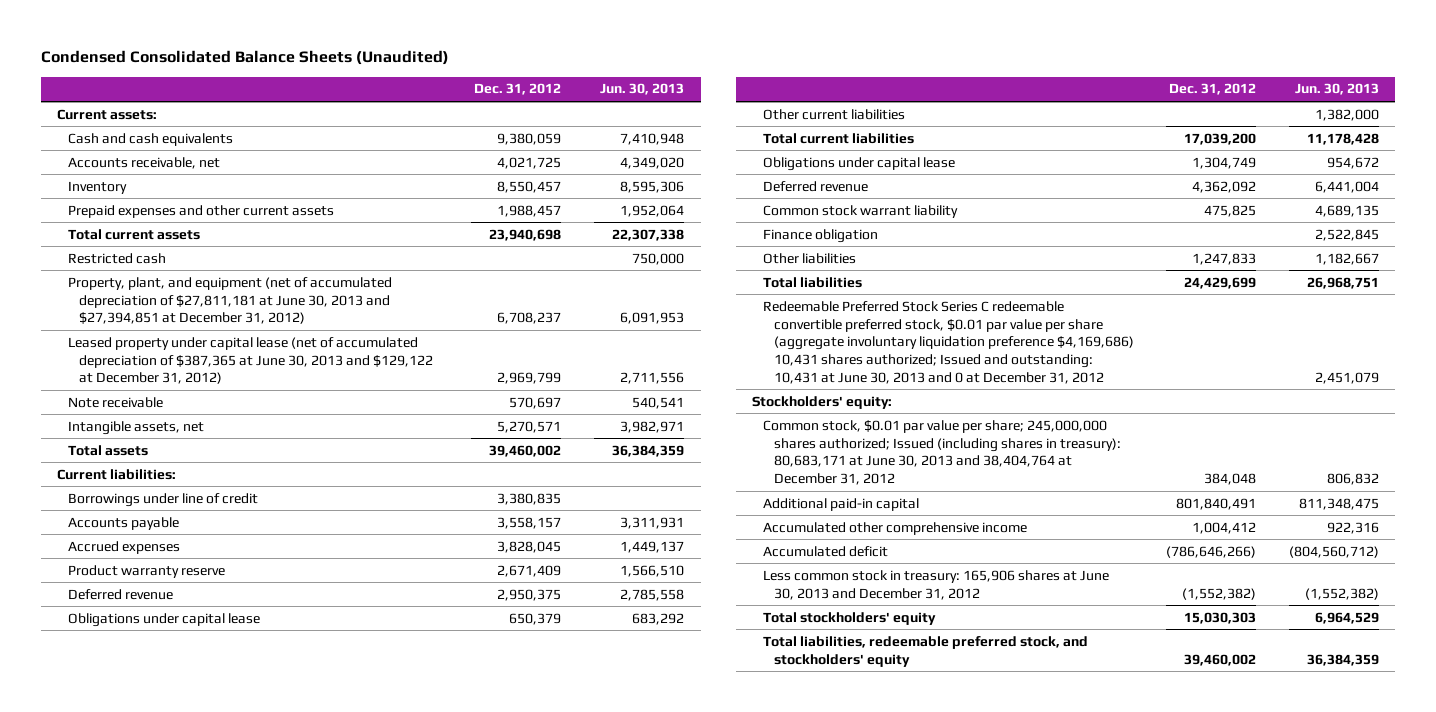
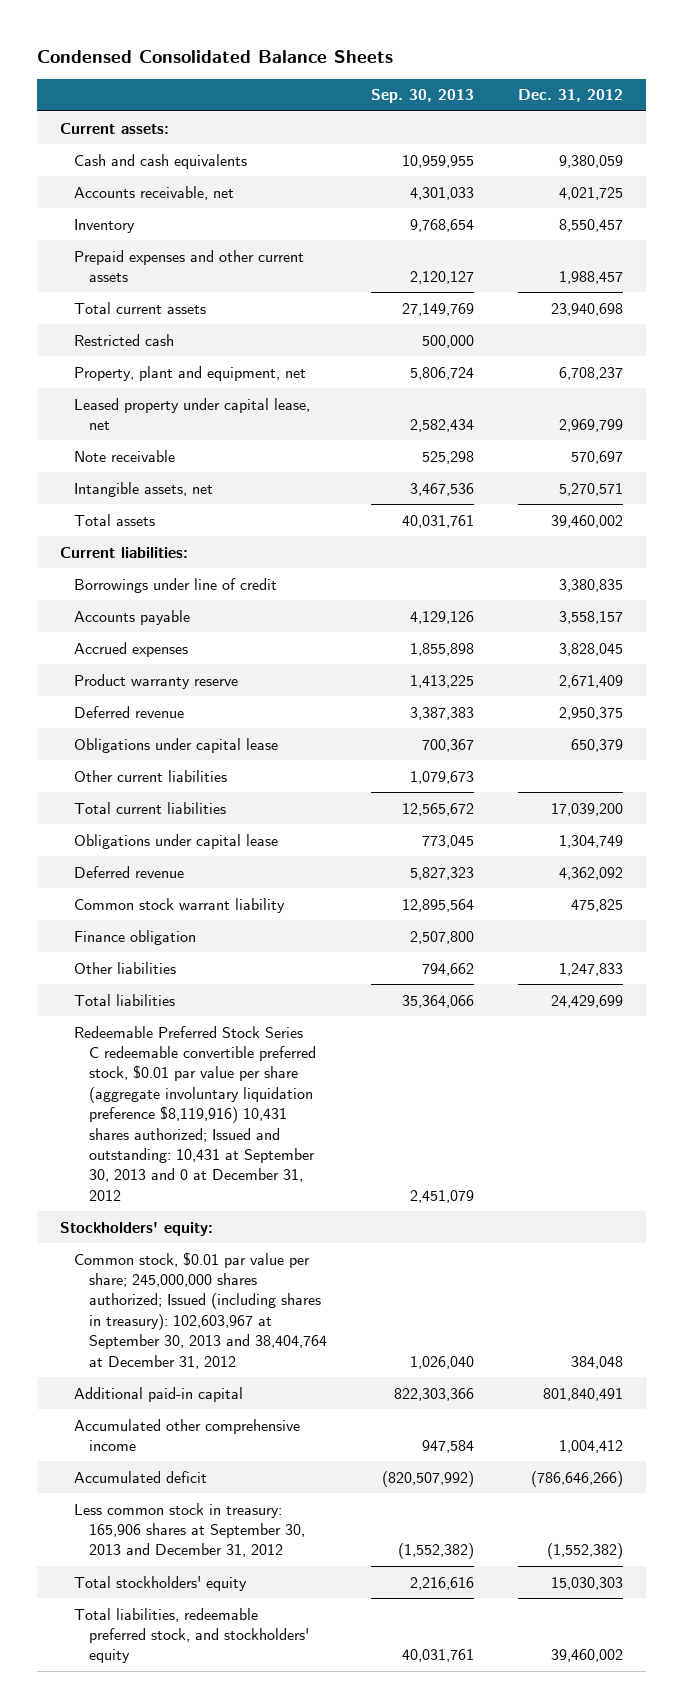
[40,50,449,66] Condensed Consolidated Balance Sheets (Unaudited) -> [37,49,394,63] Condensed Consolidated Balance Sheets
[600,83,685,96] Jun. 30, 2013 -> none
none -> [371,89,475,104] Sep. 30, 2013
[67,276,392,325] Property, plant, and equipment (net of accumulated depreciation of $27,811,181 at June 30, 2013 and $27,394,851 at December 31, 2012) -> [74,365,307,381] Property, plant and equipment, net
[67,336,433,385] Leased property under capital lease (net of accumulated depreciation of $387,365 at June 30, 2013 and $129,122 at December 31, 2012) -> [74,397,311,430] Leased property under capital lease, net
[762,300,1134,384] Redeemable Preferred Stock Series C redeemable convertible preferred stock, $0.01 par value per share (aggregate involuntary liquidation preference $4,169,686) 10,431 shares authorized; Issued and outstanding: 10,431 at June 30, 2013 and 0 at December 31, 2012 -> [74,1025,317,1201] Redeemable Preferred Stock Series C redeemable convertible preferred stock, $0.01 par value per share (aggregate involuntary liquidation preference $8,119,916) 10,431 shares authorized; Issued and outstanding: 10,431 at September 30, 2013 and 0 at December 31, 2012
[762,419,1121,485] Common stock, $0.01 par value per share; 245,000,000 shares authorized; Issued (including shares in treasury): 80,683,171 at June 30, 2013 and 38,404,764 at December 31, 2012 -> [74,1251,328,1369] Common stock, $0.01 par value per share; 245,000,000 shares authorized; Issued (including shares in treasury): 102,603,967 at September 30, 2013 and 38,404,764 at December 31, 2012
[762,569,1109,600] Less common stock in treasury: 165,906 shares at June 30, 2013 and December 31, 2012 -> [74,1502,306,1558] Less common stock in treasury: 165,906 shares at September 30, 2013 and December 31, 2012

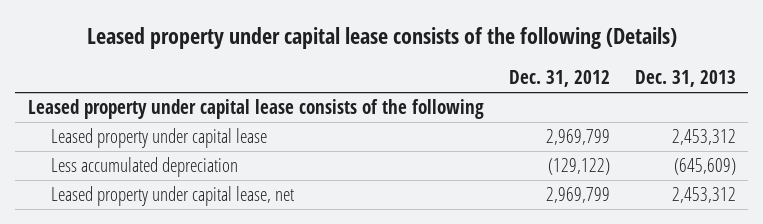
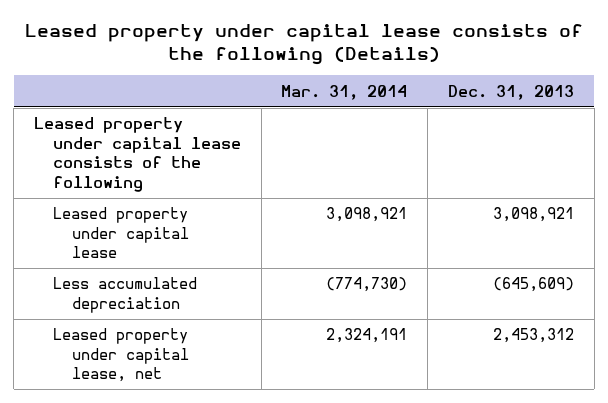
[508,70,610,88] Dec. 31, 2012 -> none
none -> [281,84,408,100] Mar. 31, 2014
[671,129,736,146] 2,453,312 -> [493,207,575,223] 3,098,921

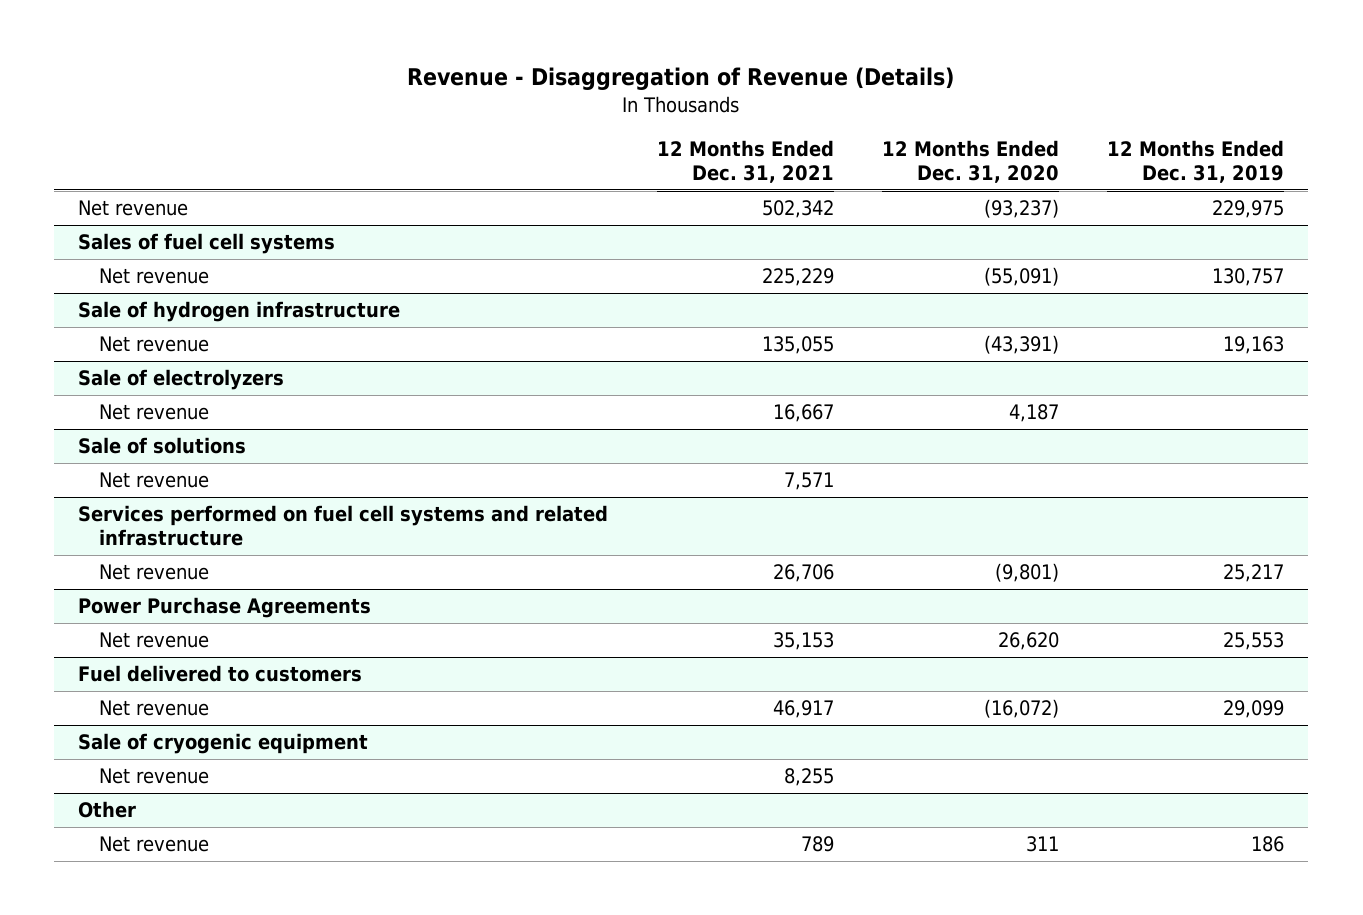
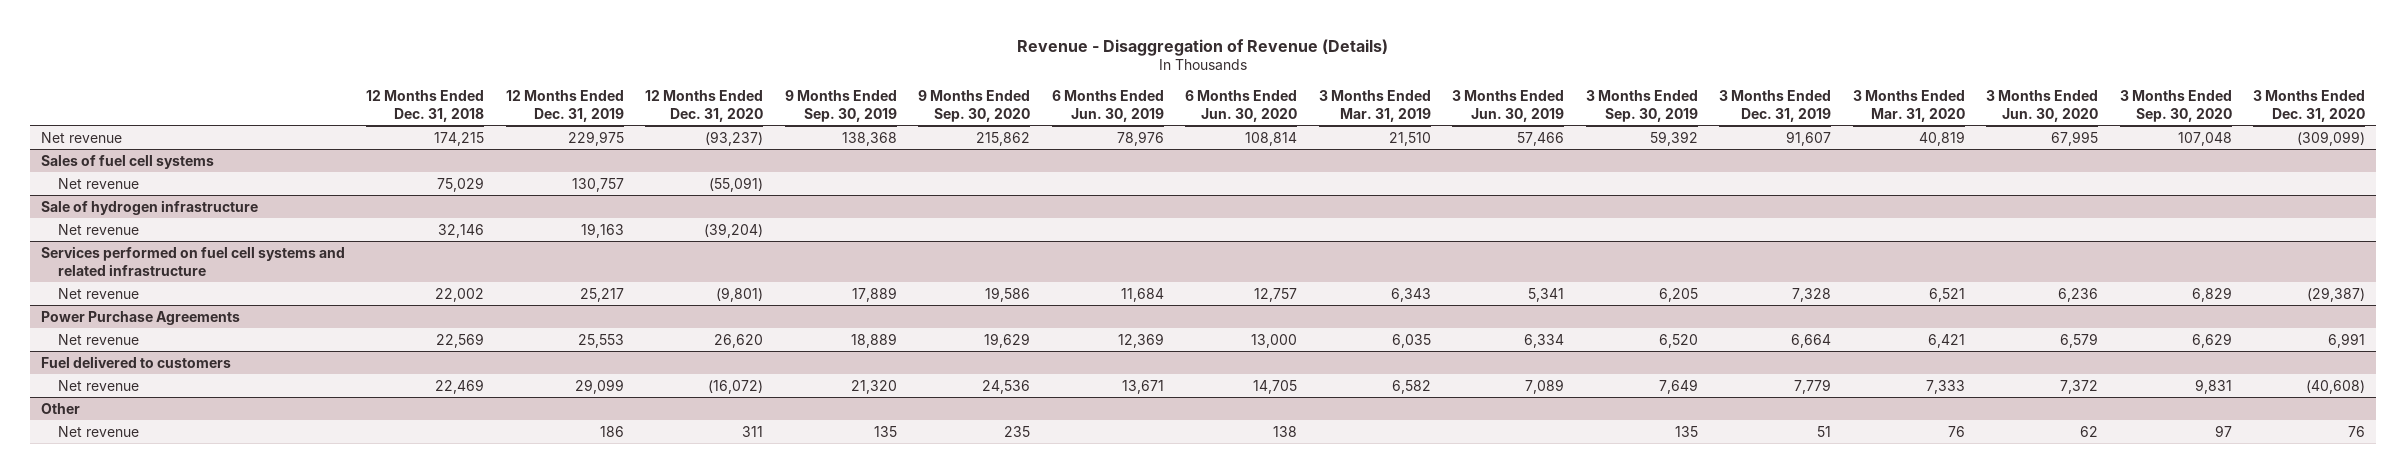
[656,140,834,184] 12 Months Ended Dec. 31, 2021 -> none
none -> [366,89,485,123] 12 Months Ended Dec. 31, 2018
none -> [784,89,897,123] 9 Months Ended Sep. 30, 2019
none -> [918,89,1031,123] 9 Months Ended Sep. 30, 2020
none -> [1051,89,1164,123] 6 Months Ended Jun. 30, 2019
none -> [1185,89,1298,123] 6 Months Ended Jun. 30, 2020
none -> [1318,89,1431,123] 3 Months Ended Mar. 31, 2019
none -> [1452,89,1565,123] 3 Months Ended Jun. 30, 2019
none -> [1585,89,1698,123] 3 Months Ended Sep. 30, 2019
none -> [1719,89,1832,123] 3 Months Ended Dec. 31, 2019
none -> [1852,89,1965,123] 3 Months Ended Mar. 31, 2020
none -> [1986,89,2099,123] 3 Months Ended Jun. 30, 2020
none -> [2119,89,2232,123] 3 Months Ended Sep. 30, 2020
none -> [2253,89,2366,123] 3 Months Ended Dec. 31, 2020
[78,369,285,391] Sale of electrolyzers -> none
[98,404,209,421] Net revenue -> none
[78,437,247,455] Sale of solutions -> none
[98,472,209,489] Net revenue -> none
[983,335,1059,355] (43,391) -> [704,222,764,238] (39,204)
[78,733,369,755] Sale of cryogenic equipment -> none
[98,768,209,785] Net revenue -> none

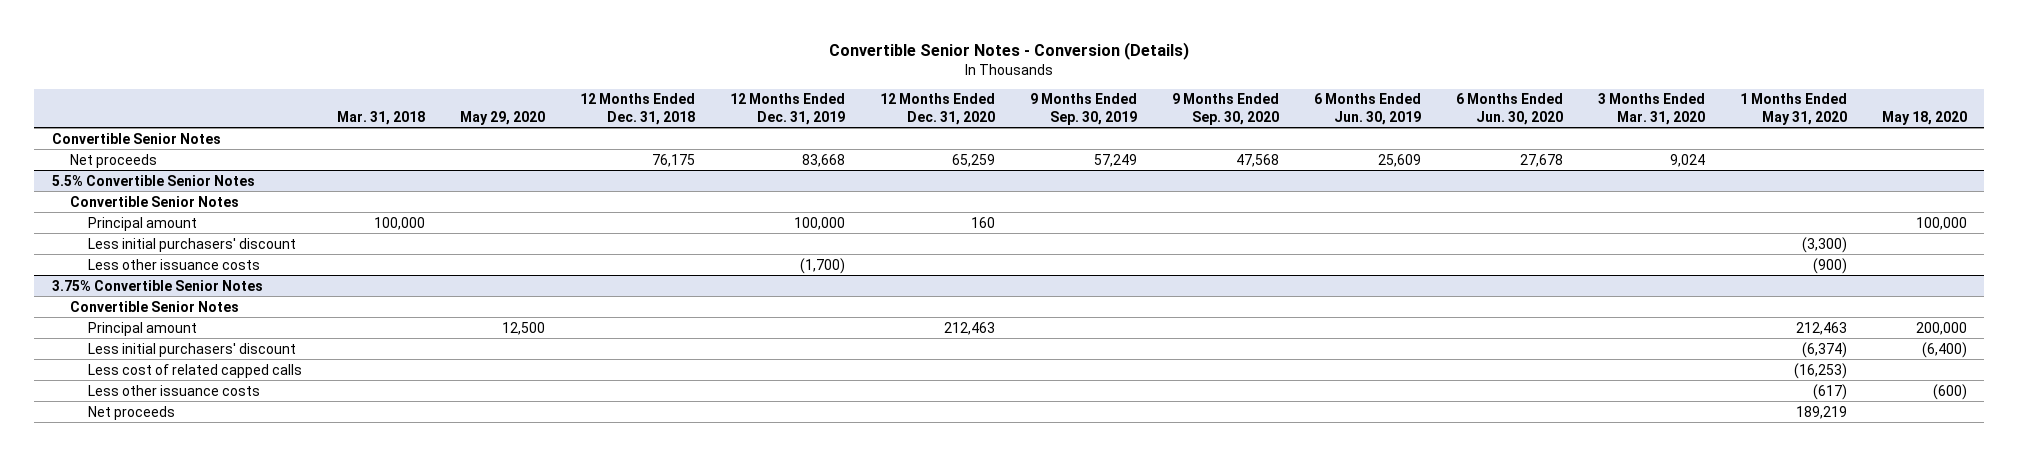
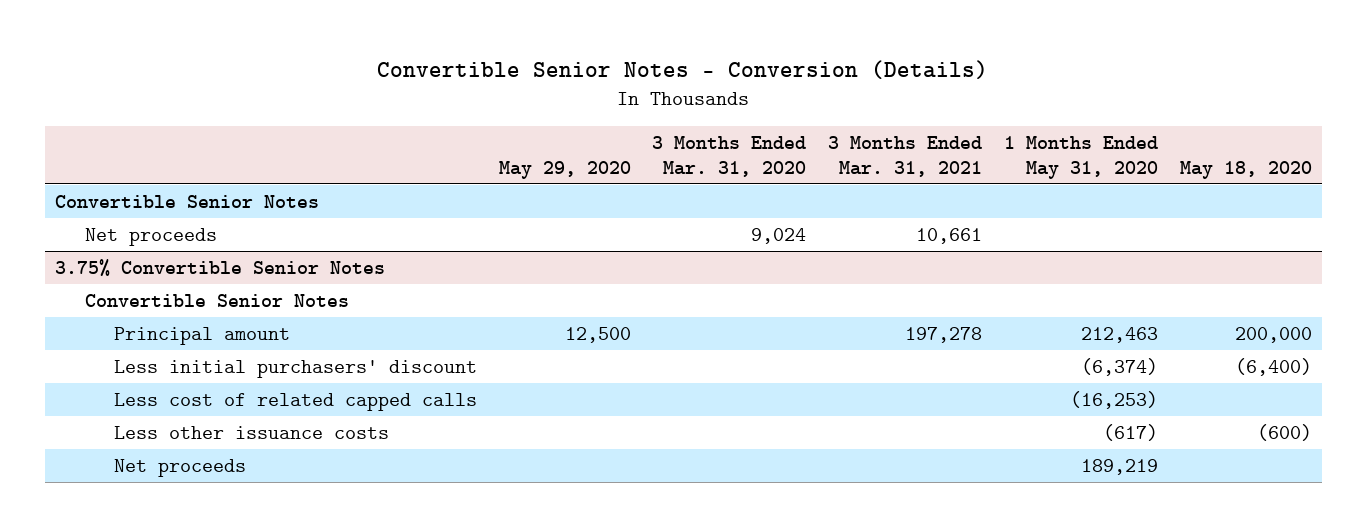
[337,110,426,125] Mar. 31, 2018 -> none
[580,93,696,125] 12 Months Ended Dec. 31, 2018 -> none
[730,93,846,125] 12 Months Ended Dec. 31, 2019 -> none
[879,93,995,125] 12 Months Ended Dec. 31, 2020 -> none
[1029,93,1137,125] 9 Months Ended Sep. 30, 2019 -> none
[1171,93,1279,125] 9 Months Ended Sep. 30, 2020 -> none
[1313,93,1421,125] 6 Months Ended Jun. 30, 2019 -> none
[1455,93,1563,125] 6 Months Ended Jun. 30, 2020 -> none
none -> [828,135,983,177] 3 Months Ended Mar. 31, 2021
[51,174,255,186] 5.5% Convertible Senior Notes -> none
[69,195,239,207] Convertible Senior Notes -> none
[88,216,198,231] Principal amount -> none
[88,237,297,252] Less initial purchasers' discount -> none
[88,258,261,270] Less other issuance costs -> none

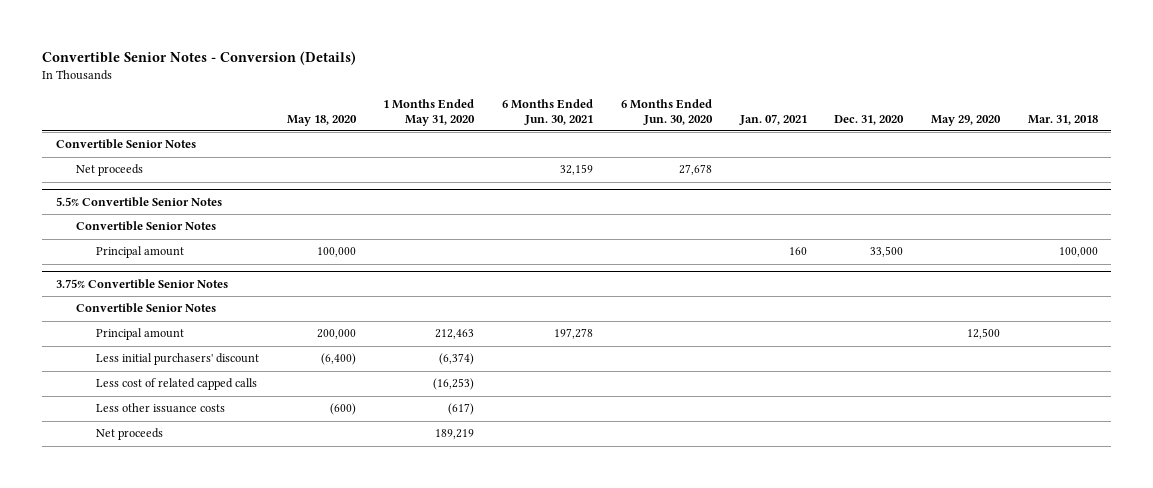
[652,135,807,177] 3 Months Ended Mar. 31, 2020 -> none
[828,135,983,177] 3 Months Ended Mar. 31, 2021 -> none
none -> [502,98,594,125] 6 Months Ended Jun. 30, 2021
none -> [620,98,713,125] 6 Months Ended Jun. 30, 2020
none -> [738,113,807,125] Jan. 07, 2021
none -> [834,114,905,125] Dec. 31, 2020
none -> [1027,114,1098,125] Mar. 31, 2018
none -> [55,196,222,207] 5.5% Convertible Senior Notes
none -> [75,221,216,232] Convertible Senior Notes
none -> [95,246,184,259] Principal amount

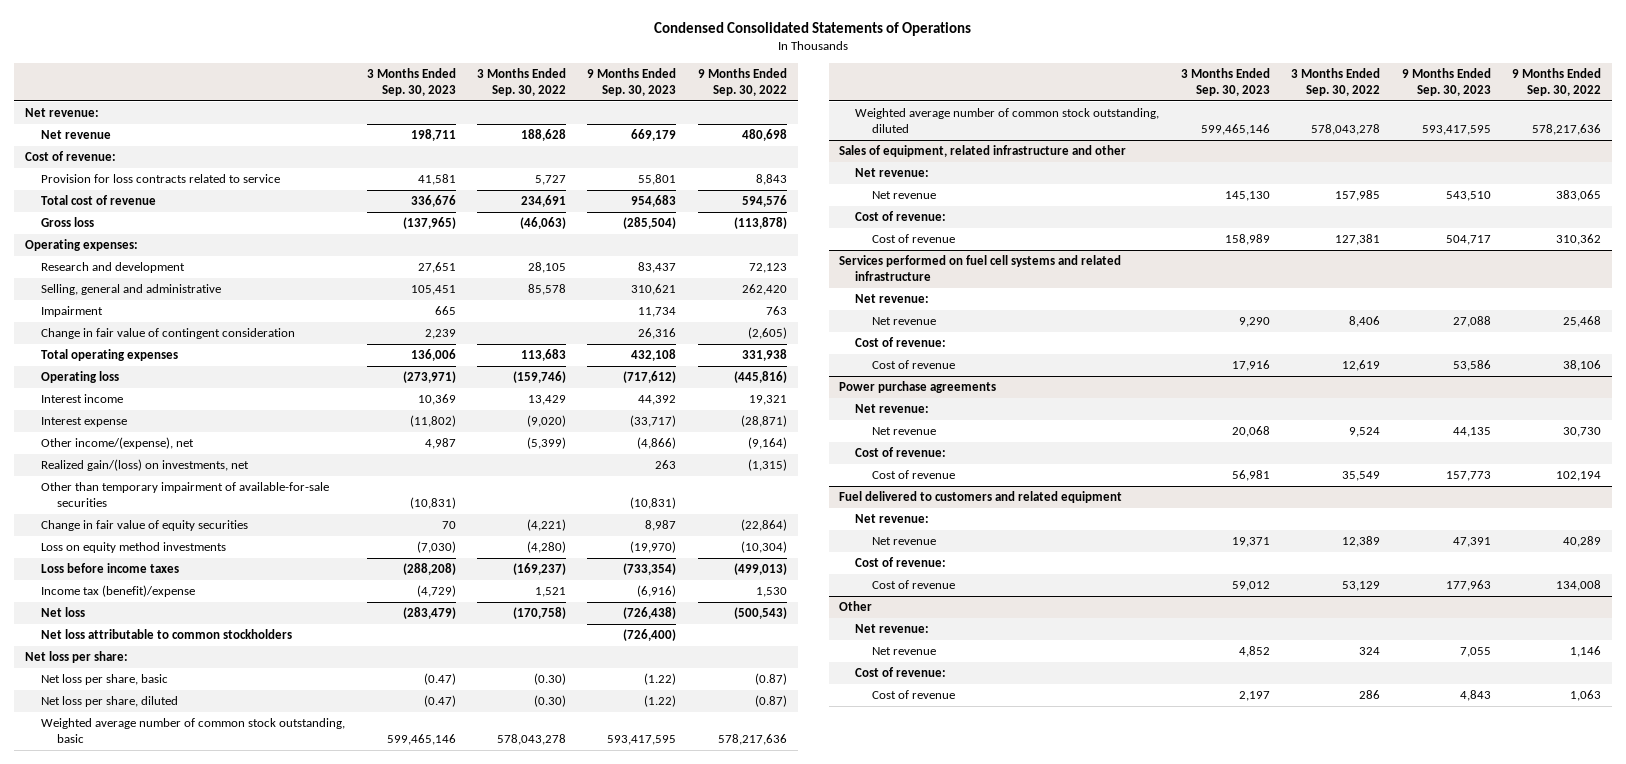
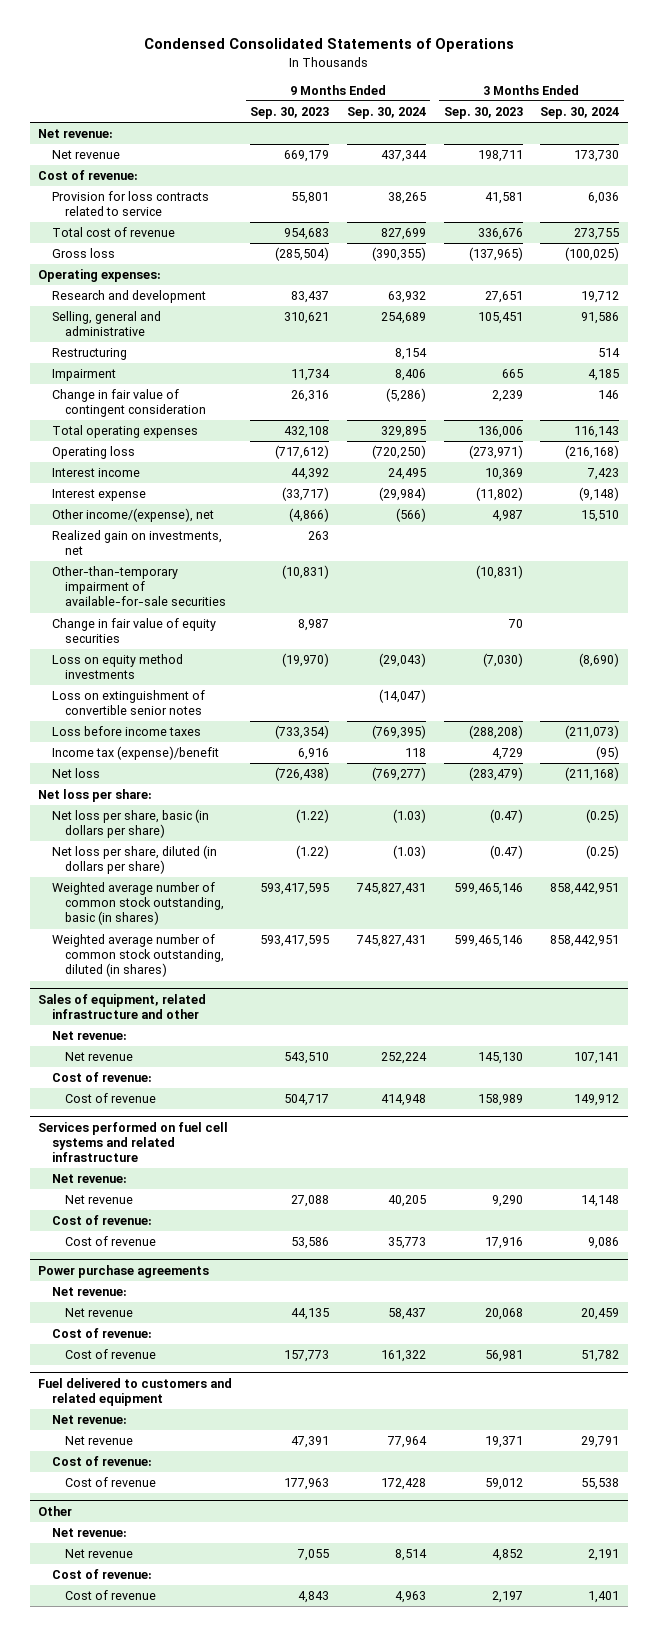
[476,67,566,96] 3 Months Ended Sep. 30, 2022 -> none
[697,67,787,96] 9 Months Ended Sep. 30, 2022 -> none
none -> [346,106,426,119] Sep. 30, 2024
none -> [540,106,620,119] Sep. 30, 2024
none -> [51,348,127,361] Restructuring
[41,459,250,472] Realized gain/(loss) on investments, net -> [51,530,222,556] Realized gain on investments, net
[41,482,330,508] Other than temporary impairment of available-for-sale securities -> [51,566,227,607] Other-than-temporary impairment of available-for-sale securities
none -> [51,690,205,716] Loss on extinguishment of convertible senior notes
[41,585,196,598] Income tax (benefit)/expense -> [51,746,219,761] Income tax (expense)/benefit
[416,585,456,598] (4,729) -> [491,748,523,761] 4,729
[637,585,677,598] (6,916) -> [298,748,330,761] 6,916
[41,629,293,640] Net loss attributable to common stockholders -> none
[41,674,169,686] Net loss per share, basic -> [51,809,209,839] Net loss per share, basic (in dollars per share)
[41,696,179,708] Net loss per share, diluted -> [51,845,217,875] Net loss per share, diluted (in dollars per share)
[41,718,346,744] Weighted average number of common stock outstanding, basic -> [51,882,225,926] Weighted average number of common stock outstanding, basic (in shares)
[855,108,1160,134] Weighted average number of common stock outstanding, diluted -> [51,934,225,978] Weighted average number of common stock outstanding, diluted (in shares)

